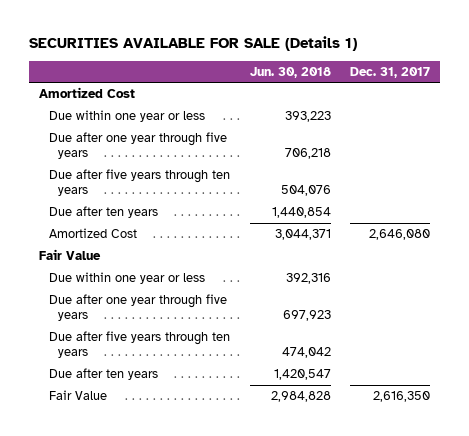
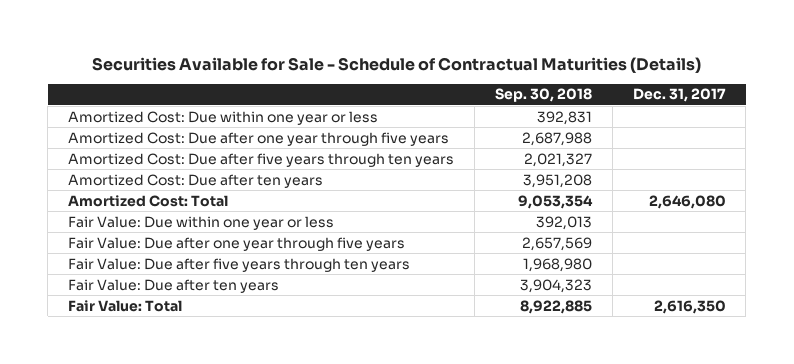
[29,36,358,52] SECURITIES AVAILABLE FOR SALE (Details 1) -> [91,56,701,73] Securities Available for Sale - Schedule of Contractual Maturities (Details)
[249,66,331,78] Jun. 30, 2018 -> none
none -> [494,88,592,103] Sep. 30, 2018
[38,87,135,99] Amortized Cost -> none
[38,249,101,261] Fair Value -> none
[48,110,205,123] Due within one year or less -> [68,110,379,125] Amortized Cost: Due within one year or less
[48,132,227,160] Due after one year through five years -> [68,131,450,146] Amortized Cost: Due after one year through five years
[48,169,230,197] Due after five years through ten years -> [68,152,455,167] Amortized Cost: Due after five years through ten years
[48,206,158,219] Due after ten years -> [68,173,324,188] Amortized Cost: Due after ten years
[48,228,137,239] Amortized Cost -> [68,194,229,207] Amortized Cost: Total
[48,272,205,285] Due within one year or less -> [68,215,335,230] Fair Value: Due within one year or less
[48,294,227,322] Due after one year through five years -> [68,236,406,251] Fair Value: Due after one year through five years
[48,331,230,359] Due after five years through ten years -> [68,257,411,272] Fair Value: Due after five years through ten years
[48,368,158,381] Due after ten years -> [68,278,280,293] Fair Value: Due after ten years
[48,390,107,401] Fair Value -> [68,299,183,312] Fair Value: Total

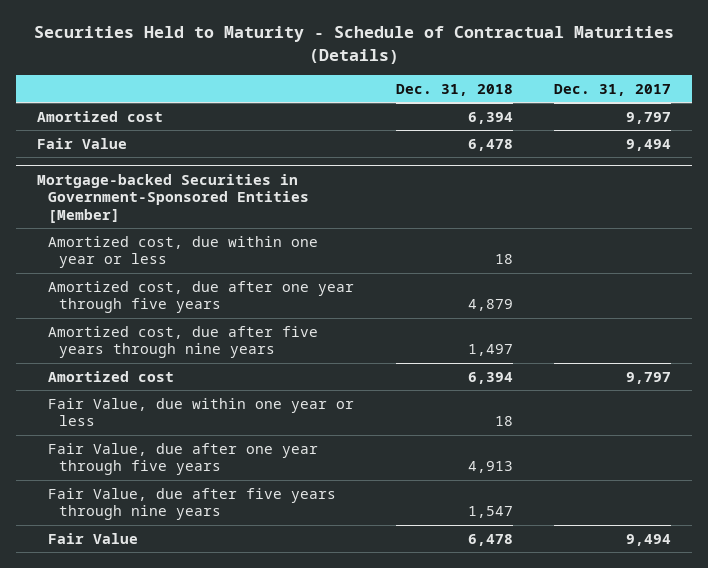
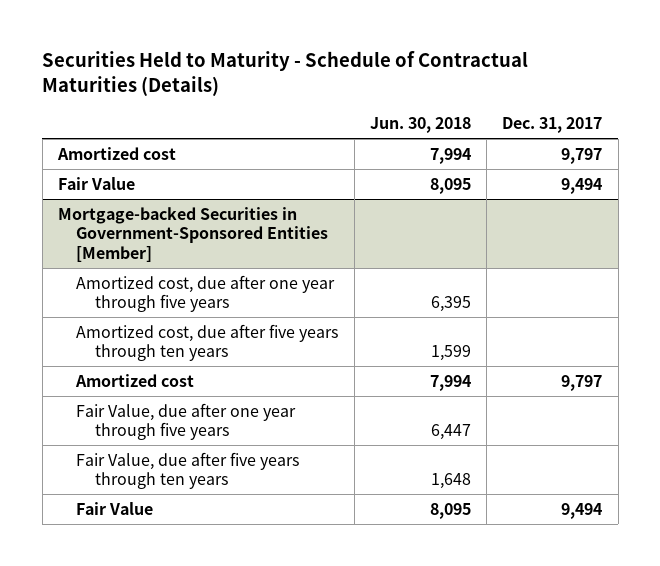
[395,83,513,96] Dec. 31, 2018 -> none
none -> [369,117,471,134] Jun. 30, 2018
[47,235,318,269] Amortized cost, due within one year or less -> none
[47,325,318,359] Amortized cost, due after five years through nine years -> [76,323,339,362] Amortized cost, due after five years through ten years
[47,397,354,427] Fair Value, due within one year or less -> none
[47,487,336,521] Fair Value, due after five years through nine years -> [76,451,300,490] Fair Value, due after five years through ten years

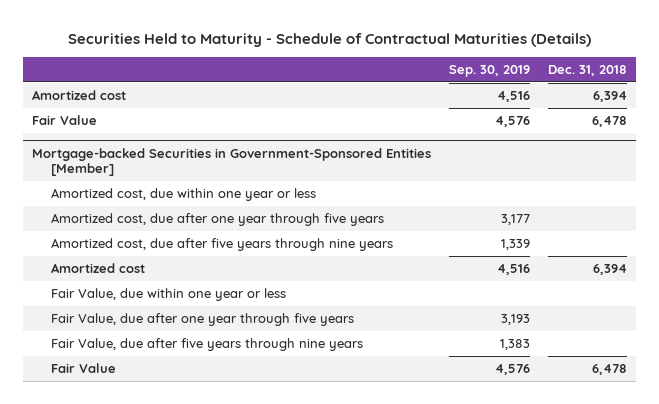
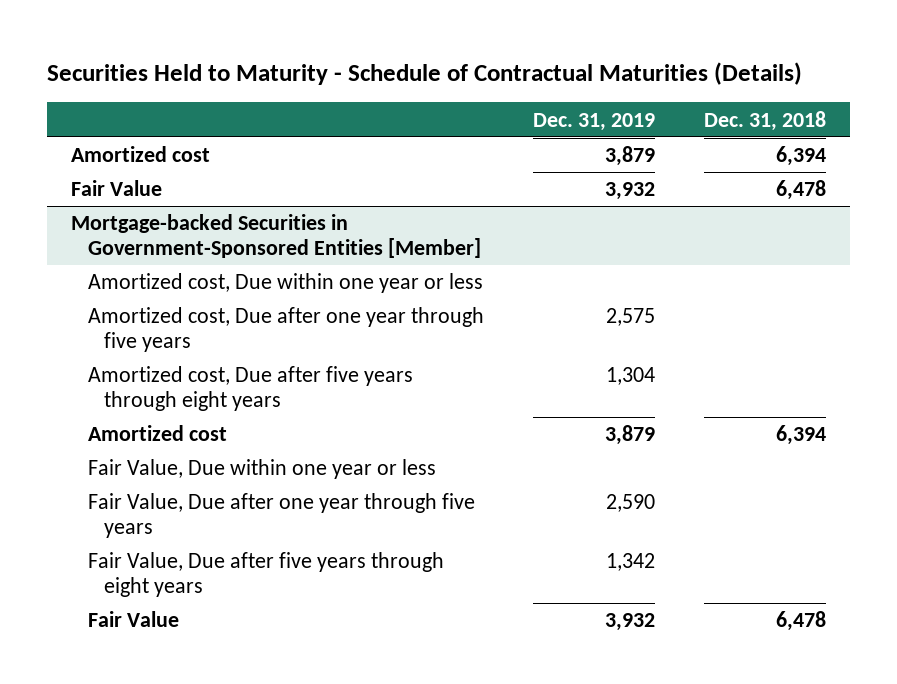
[449,65,531,78] Sep. 30, 2019 -> none
none -> [532,112,655,131] Dec. 31, 2019
[50,187,316,201] Amortized cost, due within one year or less -> [87,273,483,294] Amortized cost, Due within one year or less
[50,212,384,226] Amortized cost, due after one year through five years -> [87,307,484,353] Amortized cost, Due after one year through five years
[50,237,393,251] Amortized cost, due after five years through nine years -> [87,366,413,412] Amortized cost, Due after five years through eight years
[50,287,286,301] Fair Value, due within one year or less -> [87,459,436,480] Fair Value, Due within one year or less
[50,312,354,326] Fair Value, due after one year through five years -> [87,493,475,539] Fair Value, Due after one year through five years
[50,337,363,351] Fair Value, due after five years through nine years -> [87,552,444,598] Fair Value, Due after five years through eight years

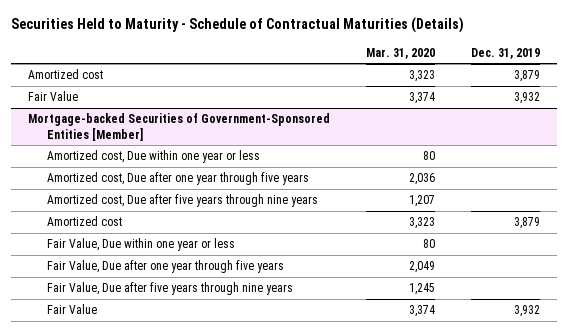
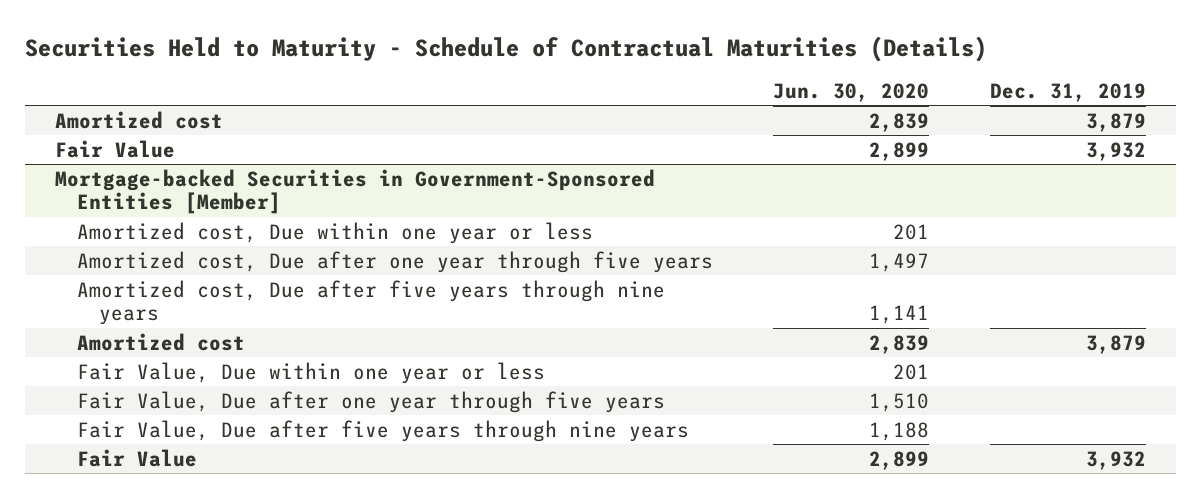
[366,47,436,59] Mar. 31, 2020 -> none
none -> [773,82,930,102] Jun. 30, 2020
[28,113,331,141] Mortgage-backed Securities of Government-Sponsored Entities [Member] -> [54,168,655,215] Mortgage-backed Securities in Government-Sponsored Entities [Member]

